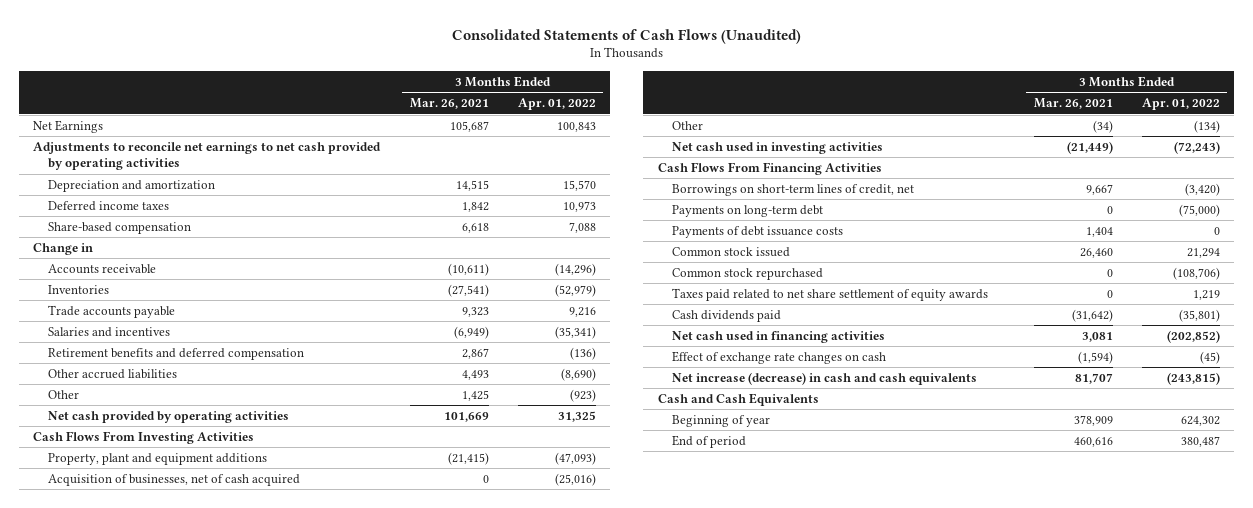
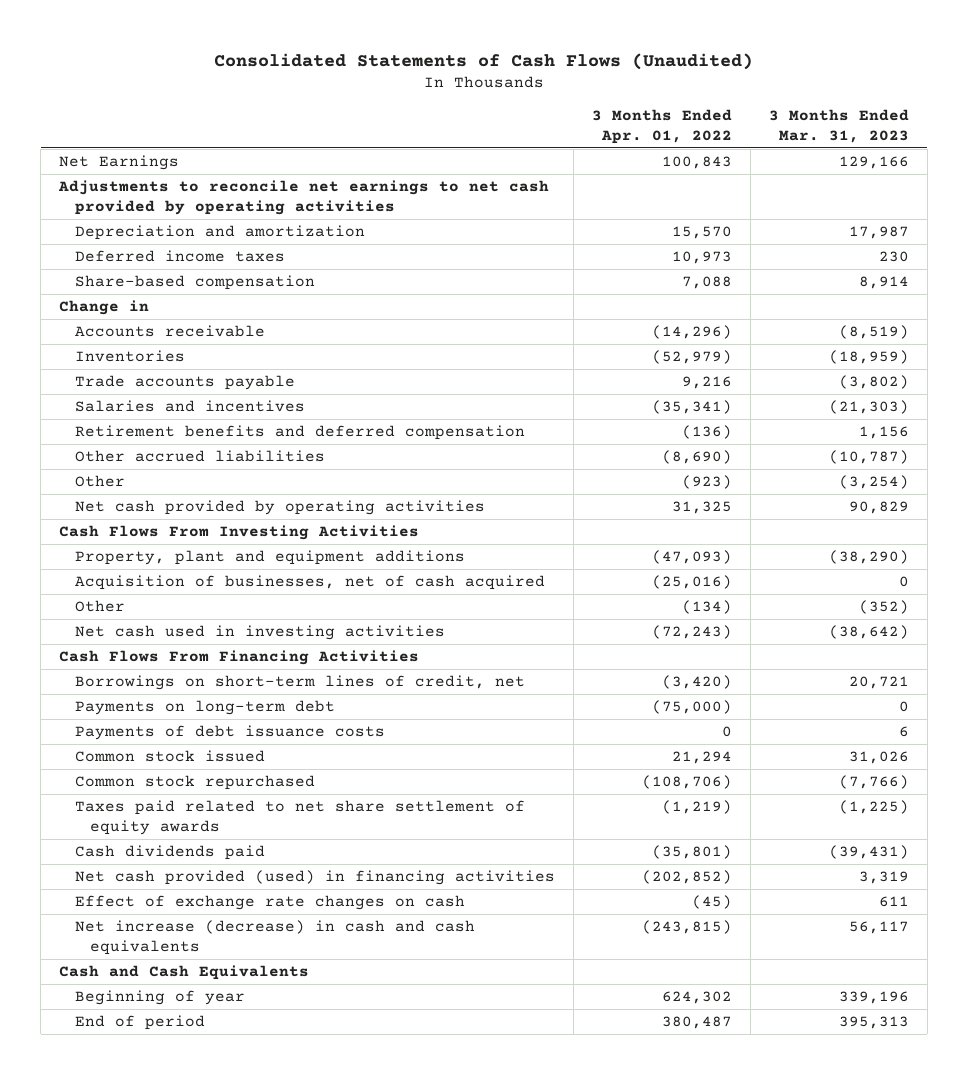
[409,98,489,110] Mar. 26, 2021 -> none
none -> [768,109,909,143] 3 Months Ended Mar. 31, 2023
[1192,290,1220,301] 1,219 -> [661,800,732,815] (1,219)
[671,331,885,344] Net cash used in financing activities -> [74,870,555,886] Net cash provided (used) in financing activities

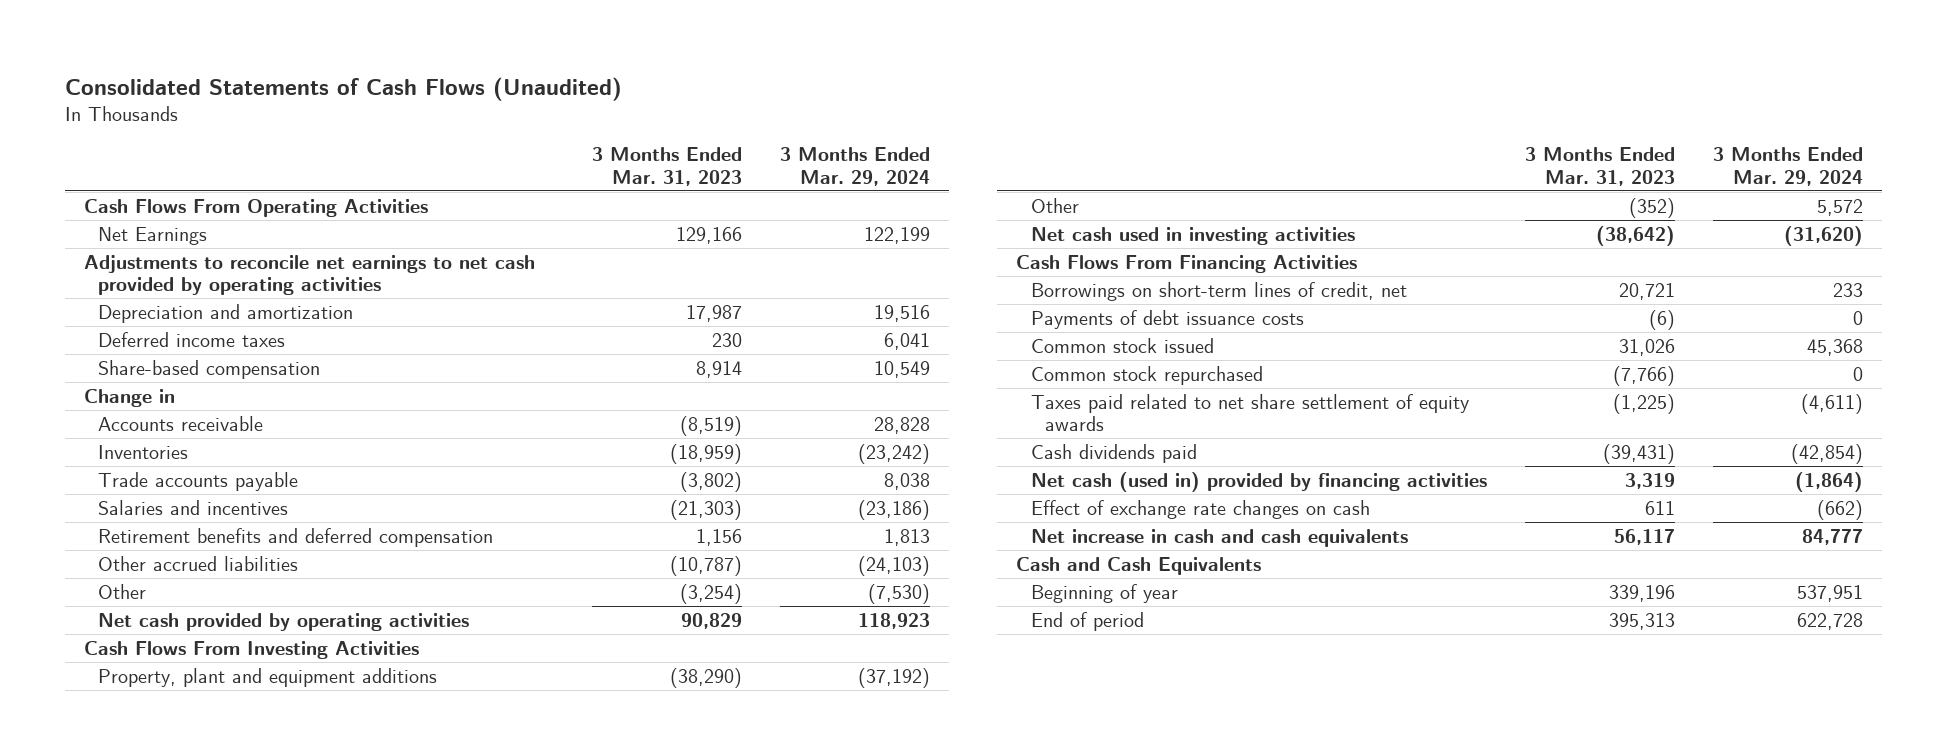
[591,109,732,144] 3 Months Ended Apr. 01, 2022 -> none
none -> [779,147,930,186] 3 Months Ended Mar. 29, 2024
none -> [83,198,428,217] Cash Flows From Operating Activities
[74,575,545,591] Acquisition of businesses, net of cash acquired -> none
[74,700,335,716] Payments on long-term debt -> none
[898,726,909,738] 6 -> [1648,309,1675,330] (6)
[74,870,555,886] Net cash provided (used) in financing activities -> [1030,471,1487,492] Net cash (used in) provided by financing activities
[74,920,475,955] Net increase (decrease) in cash and cash equivalents -> [1030,528,1408,547] Net increase in cash and cash equivalents

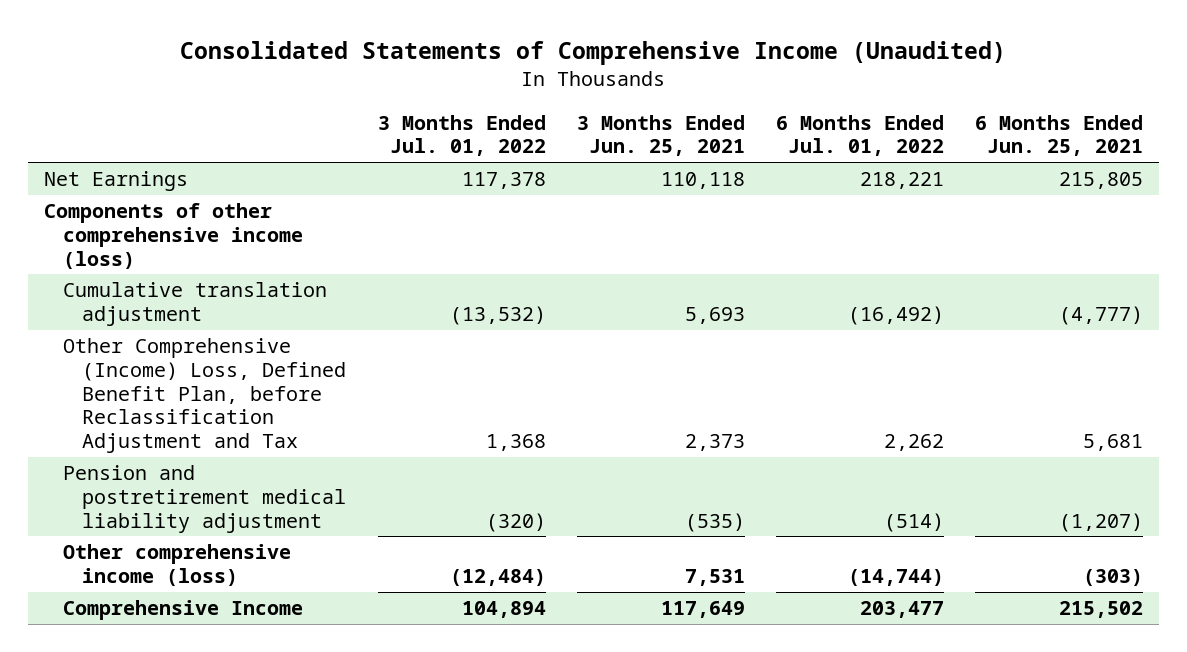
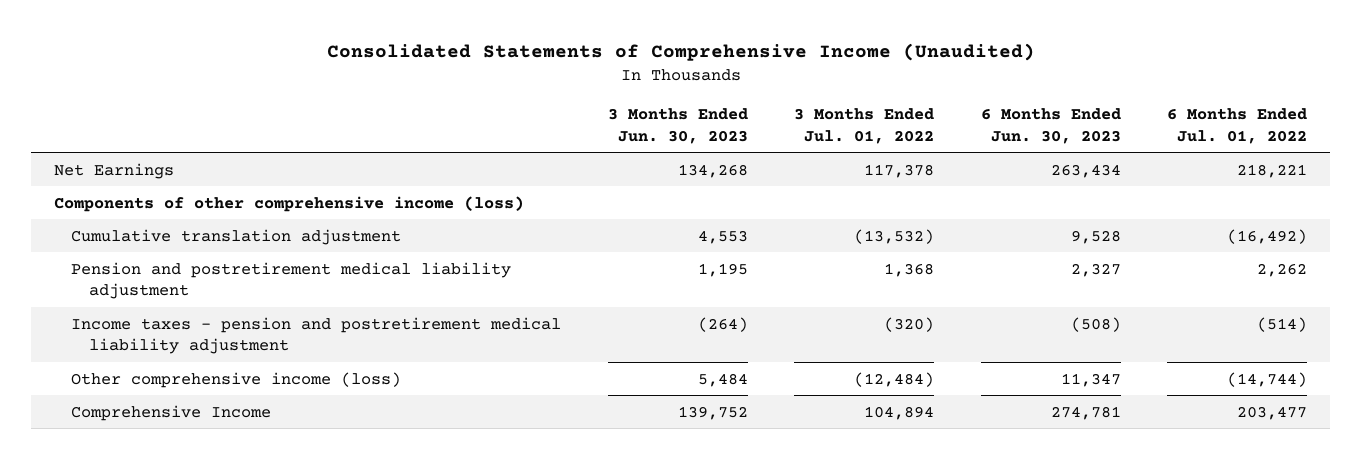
[576,114,745,157] 3 Months Ended Jun. 25, 2021 -> none
[975,114,1144,157] 6 Months Ended Jun. 25, 2021 -> none
none -> [607,107,748,144] 3 Months Ended Jun. 30, 2023
none -> [980,107,1121,144] 6 Months Ended Jun. 30, 2023
[62,338,347,454] Other Comprehensive (Income) Loss, Defined Benefit Plan, before Reclassification Adjustment and Tax -> [71,261,512,300] Pension and postretirement medical liability adjustment
[62,465,347,533] Pension and postretirement medical liability adjustment -> [71,316,562,355] Income taxes - pension and postretirement medical liability adjustment

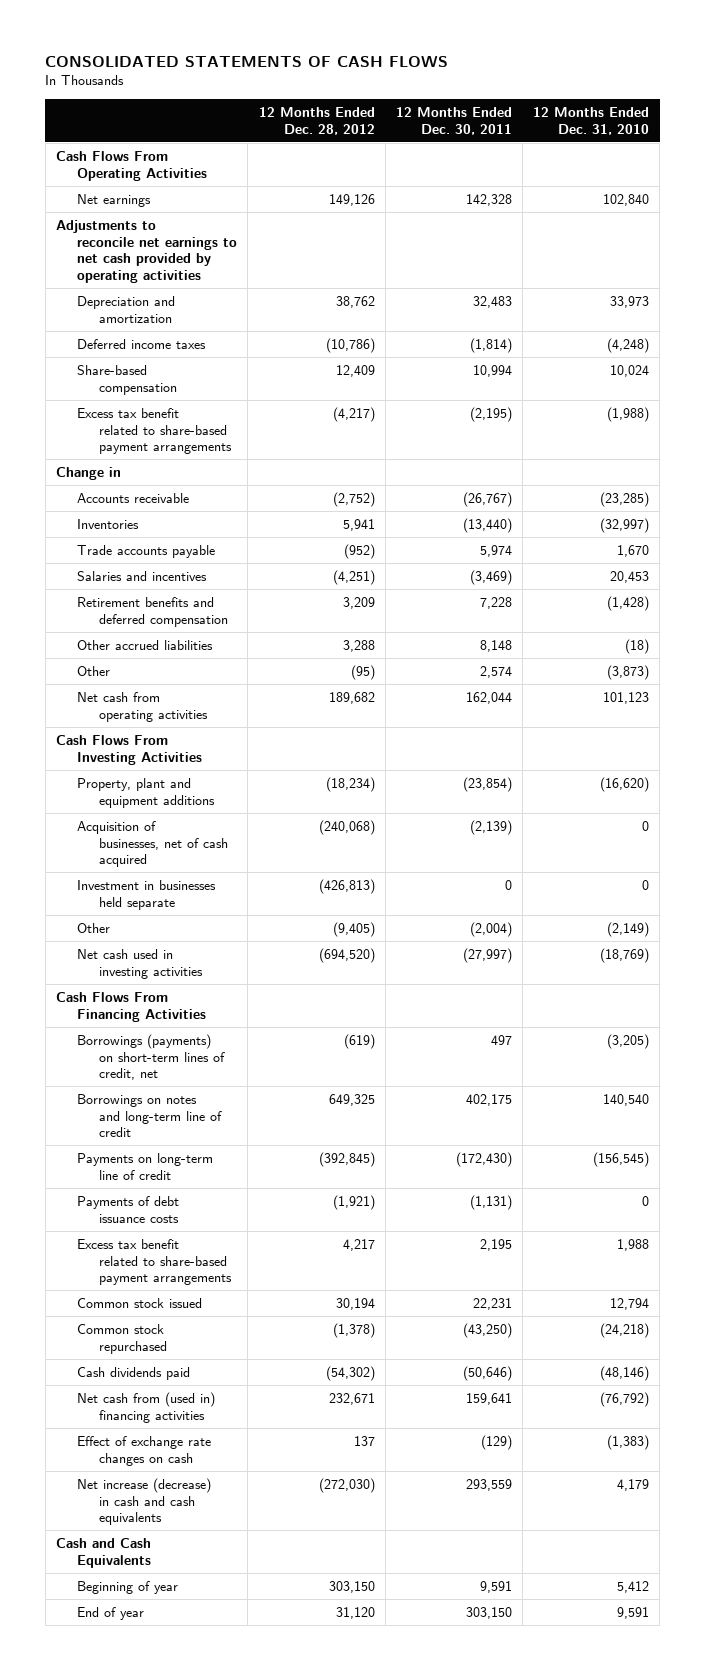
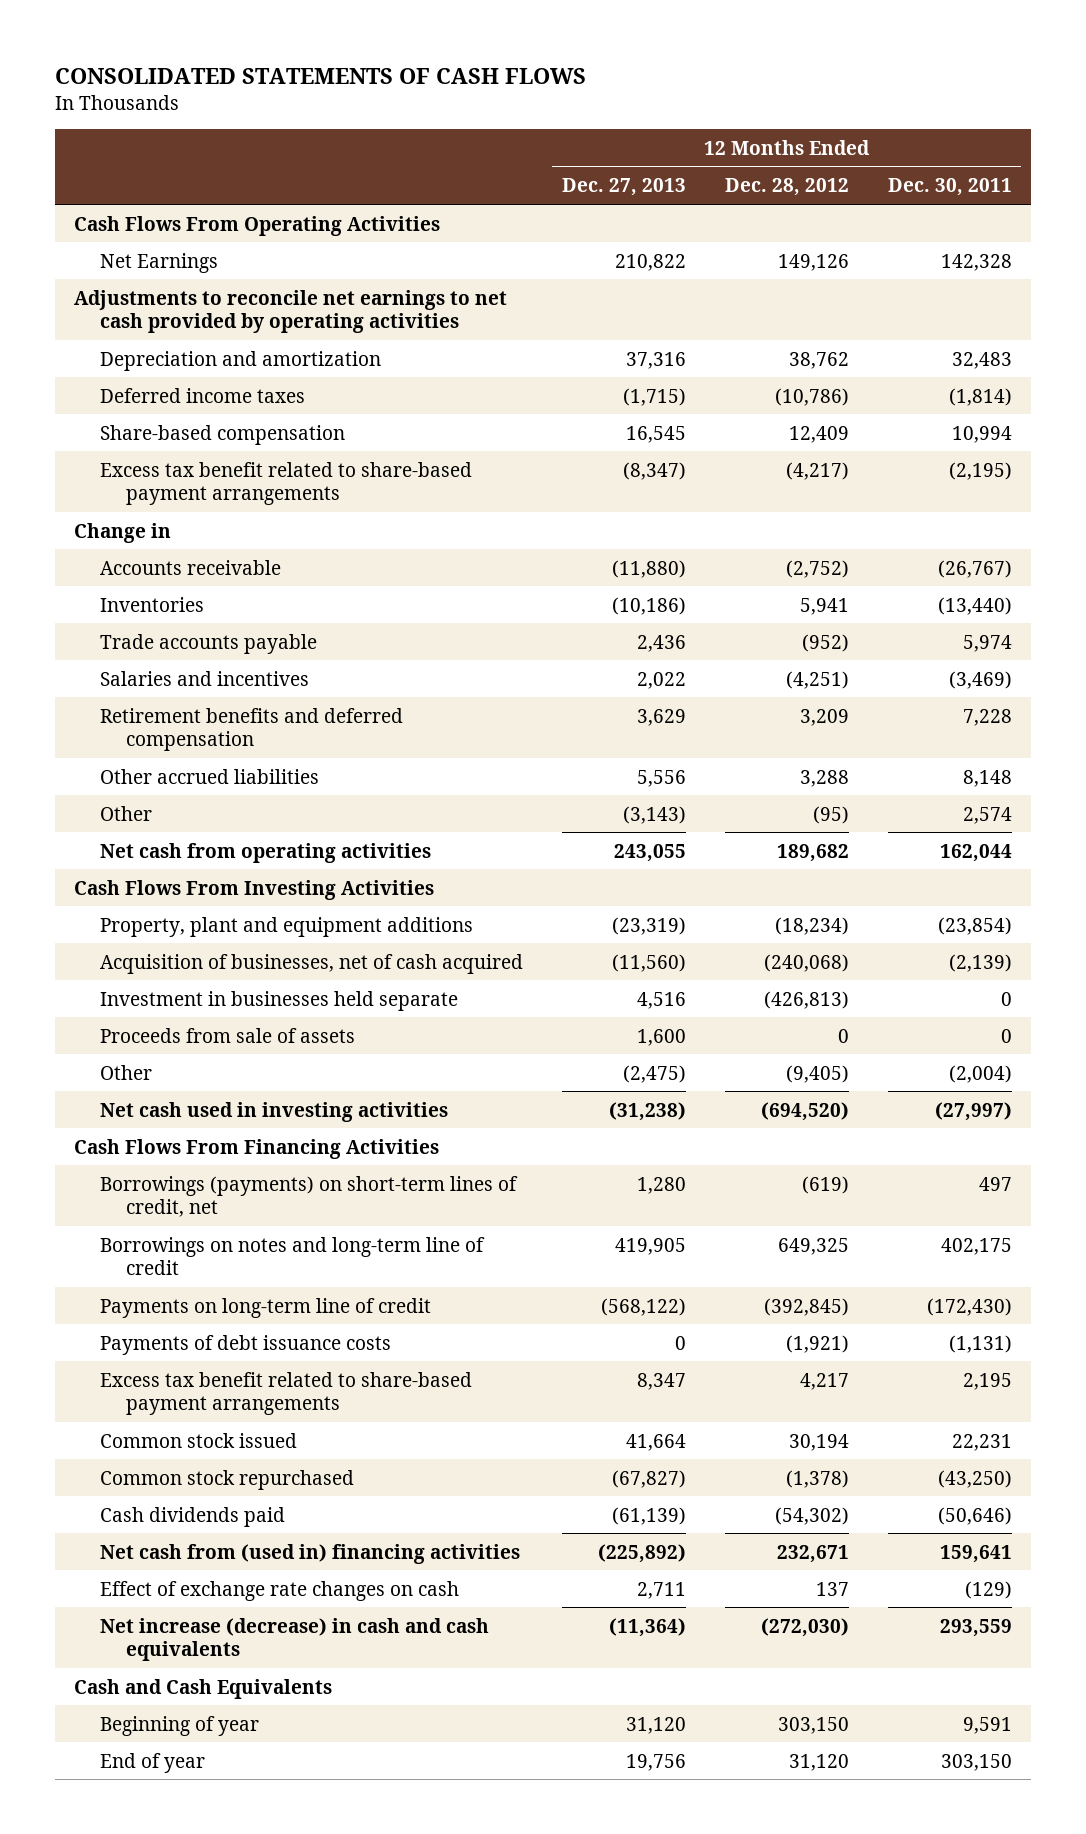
[533,106,650,135] 12 Months Ended Dec. 31, 2010 -> none
none -> [561,178,686,197] Dec. 27, 2013
[77,193,152,207] Net earnings -> [99,252,218,273] Net Earnings
none -> [99,1027,355,1043] Proceeds from sale of assets

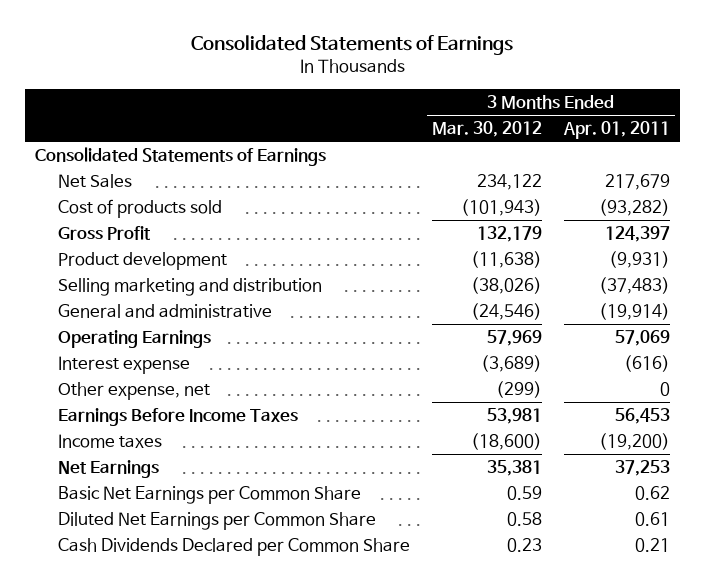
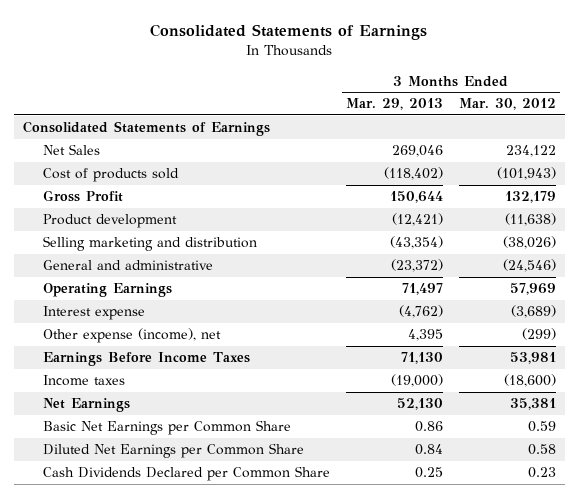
[562,121,670,140] Apr. 01, 2011 -> none
none -> [345,98,443,111] Mar. 29, 2013
[58,382,211,401] Other expense, net -> [42,328,221,344] Other expense (income), net

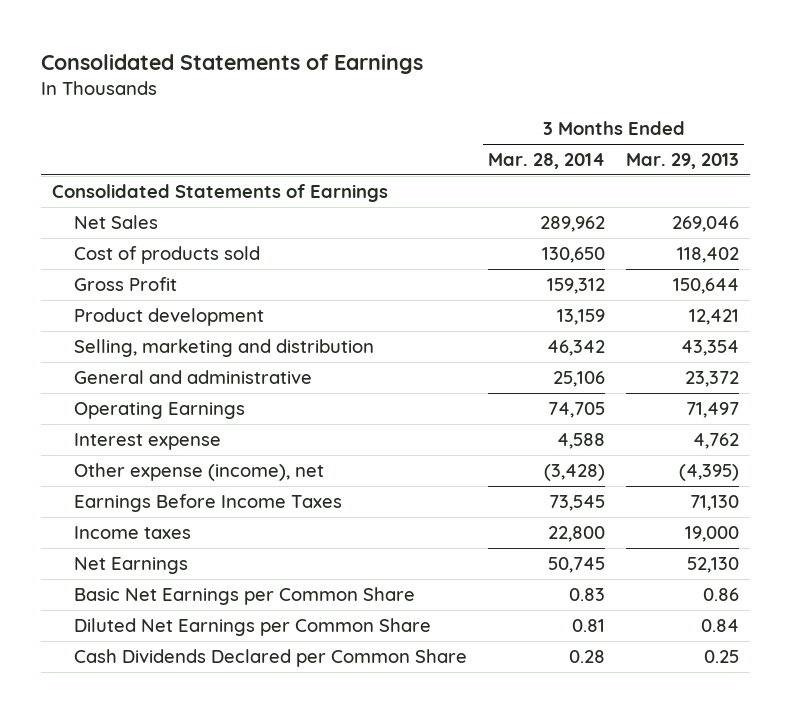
[459,98,557,111] Mar. 30, 2012 -> none
none -> [488,153,606,170] Mar. 28, 2014
[383,167,443,181] (118,402) -> [677,246,740,263] 118,402
[391,213,443,227] (12,421) -> [689,308,740,325] 12,421
[42,236,257,252] Selling marketing and distribution -> [74,338,375,357] Selling, marketing and distribution
[389,236,443,250] (43,354) -> [681,339,740,356] 43,354
[390,259,443,273] (23,372) -> [685,370,740,387] 23,372
[398,305,443,319] (4,762) -> [693,432,740,449] 4,762
[407,329,443,342] 4,395 -> [679,463,740,481] (4,395)
[390,374,443,388] (19,000) -> [685,525,740,542] 19,000

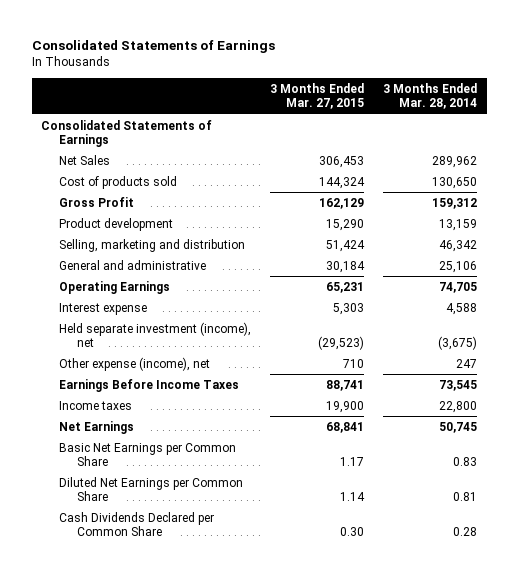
[626,153,740,170] Mar. 29, 2013 -> none
none -> [270,83,365,110] 3 Months Ended Mar. 27, 2015
none -> [59,321,252,347] Held separate investment (income), net
[544,463,606,481] (3,428) -> [456,358,478,368] 247

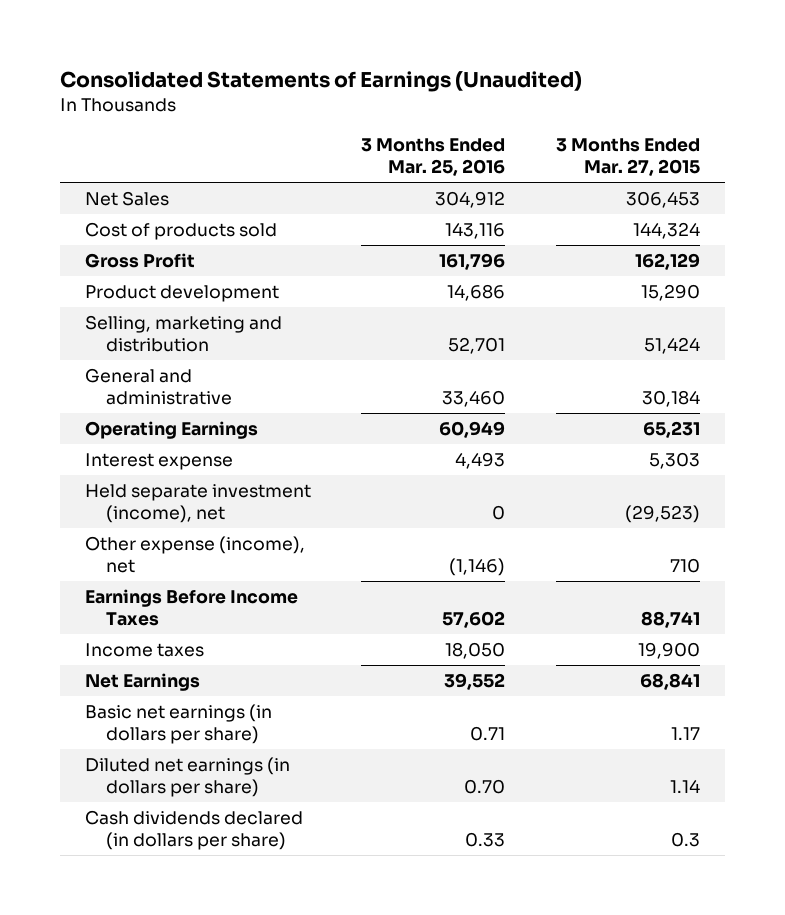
[31,40,275,54] Consolidated Statements of Earnings -> [59,71,582,93] Consolidated Statements of Earnings (Unaudited)
[383,83,478,110] 3 Months Ended Mar. 28, 2014 -> none
none -> [361,137,506,177] 3 Months Ended Mar. 25, 2016
[41,119,213,147] Consolidated Statements of Earnings -> none
[59,442,237,466] Basic Net Earnings per Common Share -> [85,703,273,745] Basic net earnings (in dollars per share)
[59,476,244,501] Diluted Net Earnings per Common Share -> [85,756,291,798] Diluted net earnings (in dollars per share)
[59,511,215,536] Cash Dividends Declared per Common Share -> [85,809,304,851] Cash dividends declared (in dollars per share)
[340,526,365,536] 0.30 -> [670,832,700,848] 0.3

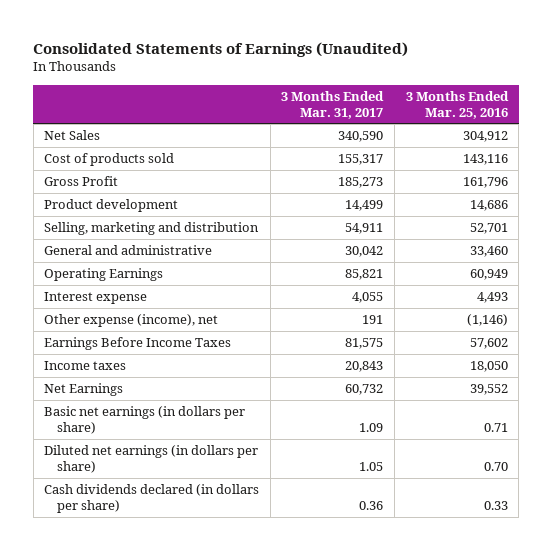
[555,137,700,177] 3 Months Ended Mar. 27, 2015 -> none
none -> [281,90,385,119] 3 Months Ended Mar. 31, 2017
[85,483,312,524] Held separate investment (income), net -> none

